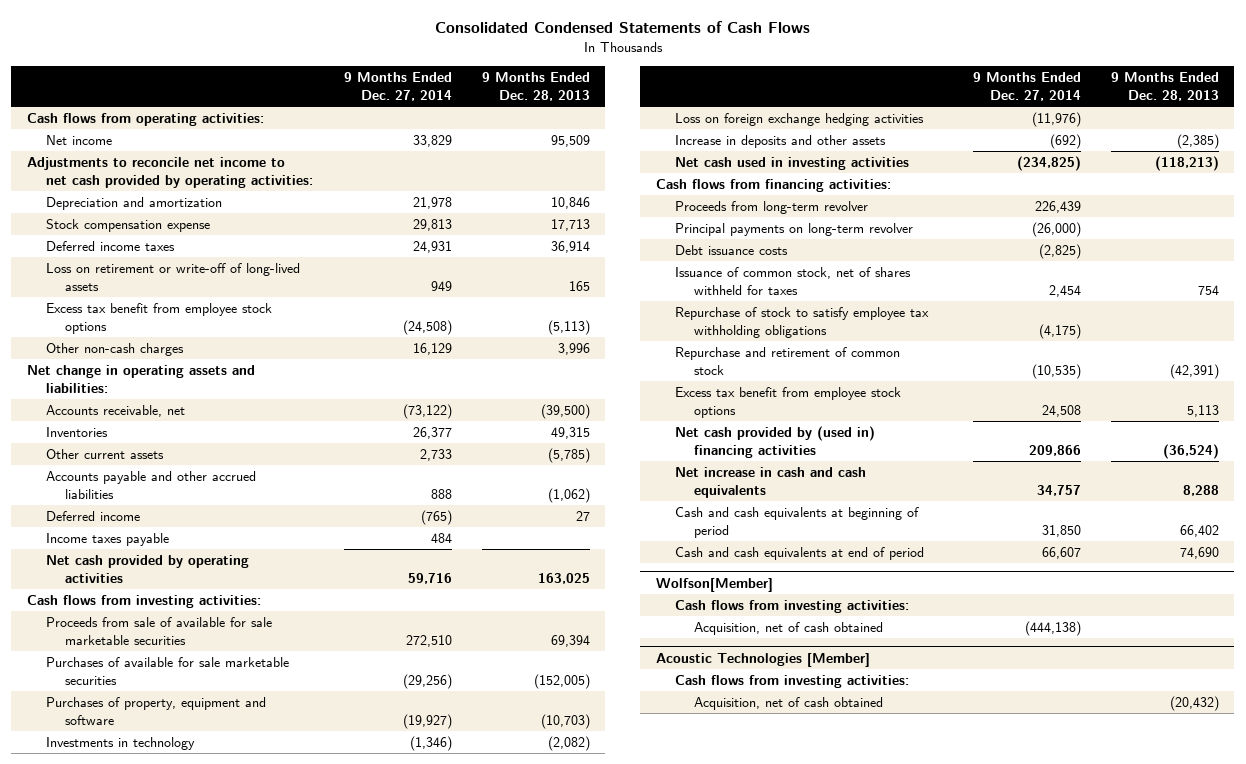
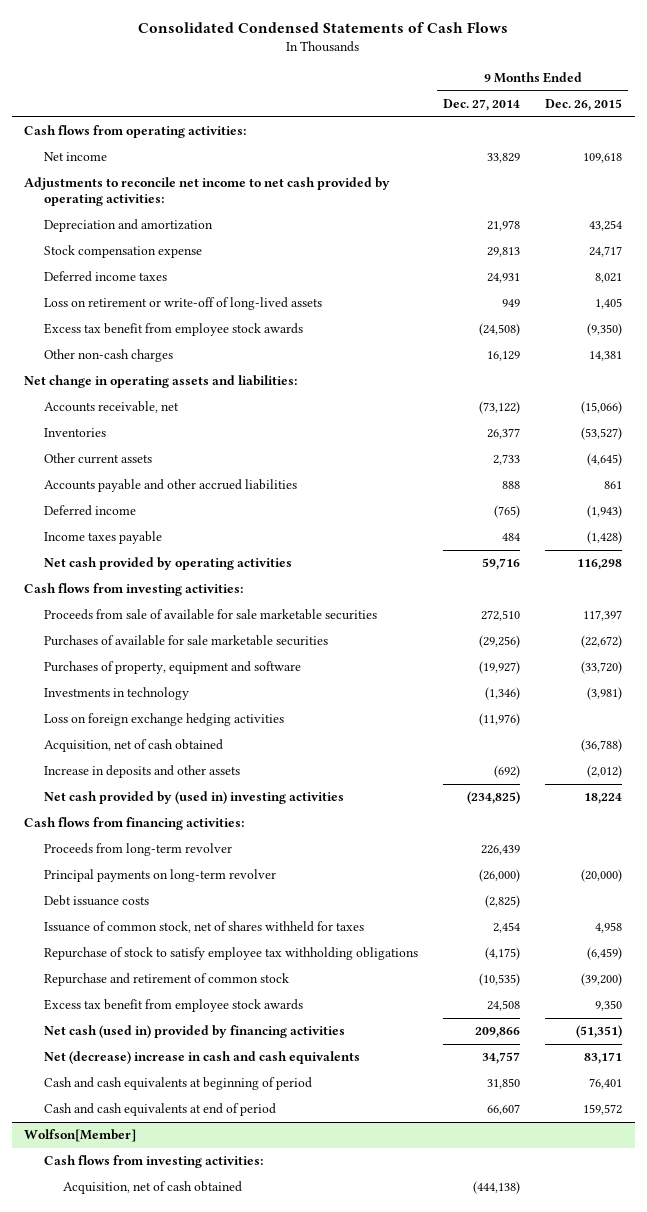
[482,71,591,101] 9 Months Ended Dec. 28, 2013 -> none
none -> [545,99,623,112] Dec. 26, 2015
[46,302,273,334] Excess tax benefit from employee stock options -> [43,323,303,337] Excess tax benefit from employee stock awards
none -> [43,739,223,753] Acquisition, net of cash obtained
[675,156,910,170] Net cash used in investing activities -> [43,791,344,805] Net cash provided by (used in) investing activities
[675,386,902,418] Excess tax benefit from employee stock options -> [43,999,303,1013] Excess tax benefit from employee stock awards
[675,425,876,458] Net cash provided by (used in) financing activities -> [43,1025,345,1039] Net cash (used in) provided by financing activities
[675,466,867,498] Net increase in cash and cash equivalents -> [43,1051,360,1065] Net (decrease) increase in cash and cash equivalents
[655,652,870,667] Acoustic Technologies [Member] -> none
[675,674,910,688] Cash flows from investing activities: -> none
[694,696,884,710] Acquisition, net of cash obtained -> none

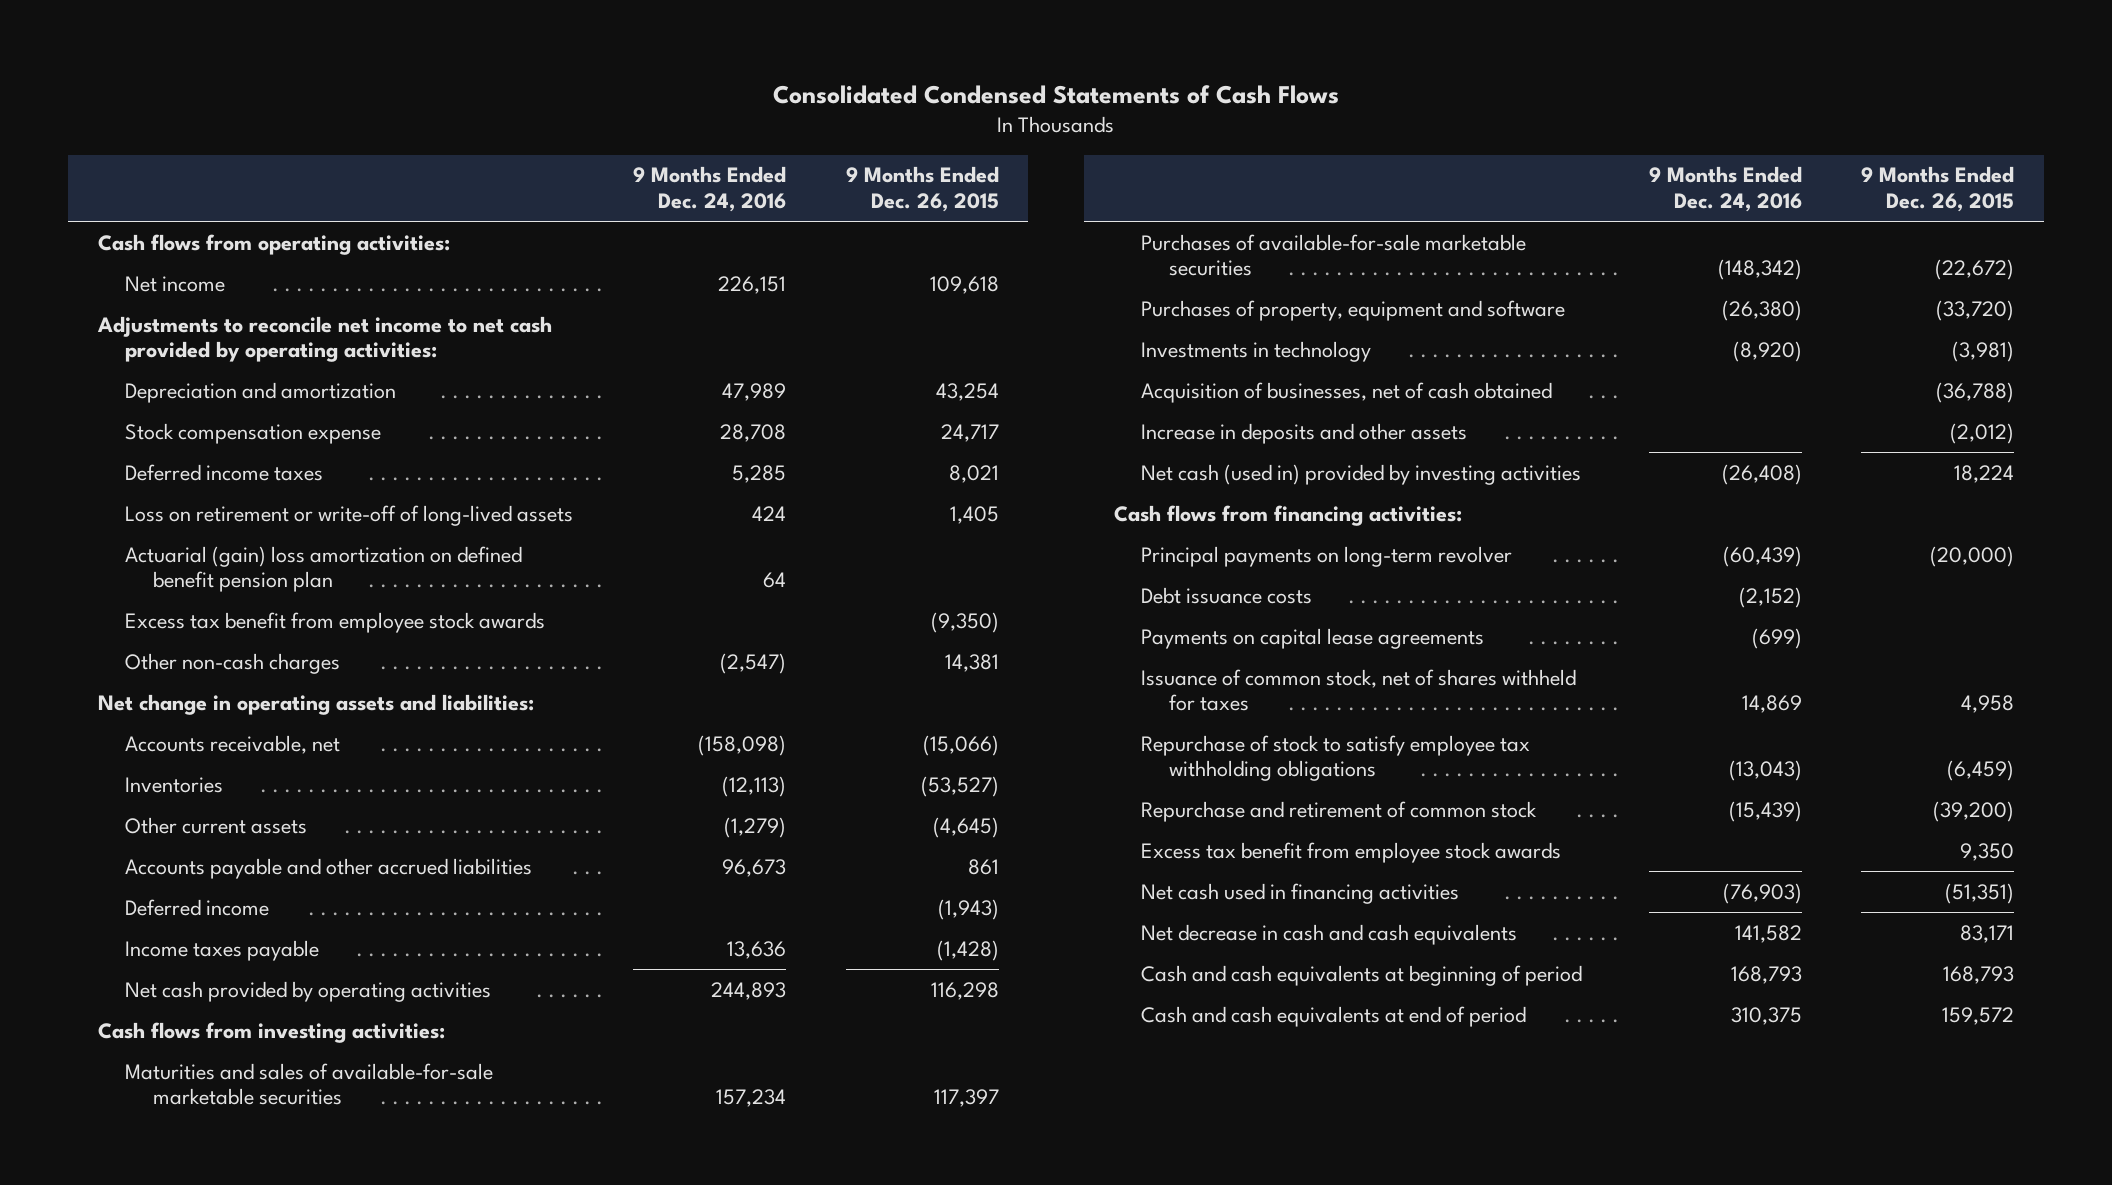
[442,99,520,112] Dec. 27, 2014 -> none
none -> [633,166,787,212] 9 Months Ended Dec. 24, 2016
none -> [125,545,523,593] Actuarial (gain) loss amortization on defined benefit pension plan
[43,609,377,621] Proceeds from sale of available for sale marketable securities -> [125,1062,494,1106] Maturities and sales of available-for-sale marketable securities
[43,635,328,647] Purchases of available for sale marketable securities -> [1141,233,1527,277] Purchases of available-for-sale marketable securities
[43,713,284,727] Loss on foreign exchange hedging activities -> none
[43,739,223,753] Acquisition, net of cash obtained -> [1141,381,1553,403] Acquisition of businesses, net of cash obtained
[43,791,344,805] Net cash provided by (used in) investing activities -> [1141,463,1582,485] Net cash (used in) provided by investing activities
[43,843,232,857] Proceeds from long-term revolver -> none
none -> [1141,627,1485,649] Payments on capital lease agreements
[43,1025,345,1039] Net cash (used in) provided by financing activities -> [1141,882,1460,904] Net cash used in financing activities
[43,1051,360,1065] Net (decrease) increase in cash and cash equivalents -> [1141,923,1518,945] Net decrease in cash and cash equivalents
[589,1078,623,1090] 76,401 -> [1943,965,2015,984] 168,793
[24,1129,137,1143] Wolfson[Member] -> none
[43,1155,263,1169] Cash flows from investing activities: -> none
[63,1181,243,1195] Acquisition, net of cash obtained -> none

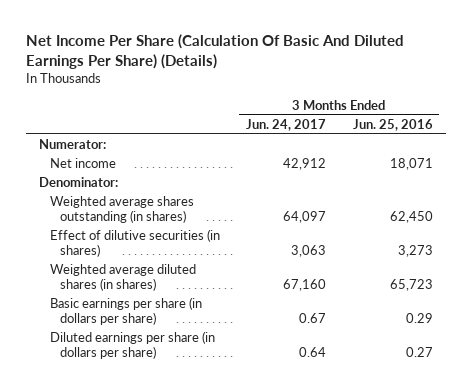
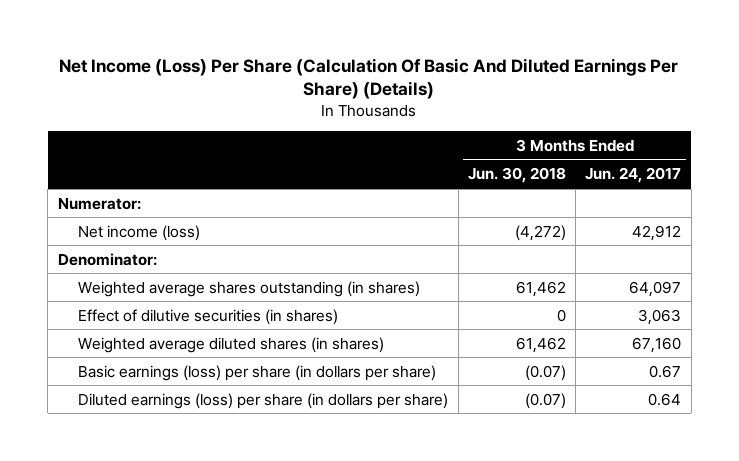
[25,33,404,69] Net Income Per Share (Calculation Of Basic And Diluted Earnings Per Share) (Details) -> [59,57,679,100] Net Income (Loss) Per Share (Calculation Of Basic And Diluted Earnings Per Share) (Details)
[352,119,433,132] Jun. 25, 2016 -> none
none -> [467,167,566,184] Jun. 30, 2018
[49,158,116,169] Net income -> [78,224,201,241] Net income (loss)
[49,297,202,326] Basic earnings per share (in dollars per share) -> [78,364,437,381] Basic earnings (loss) per share (in dollars per share)
[49,331,215,360] Diluted earnings per share (in dollars per share) -> [78,392,449,409] Diluted earnings (loss) per share (in dollars per share)

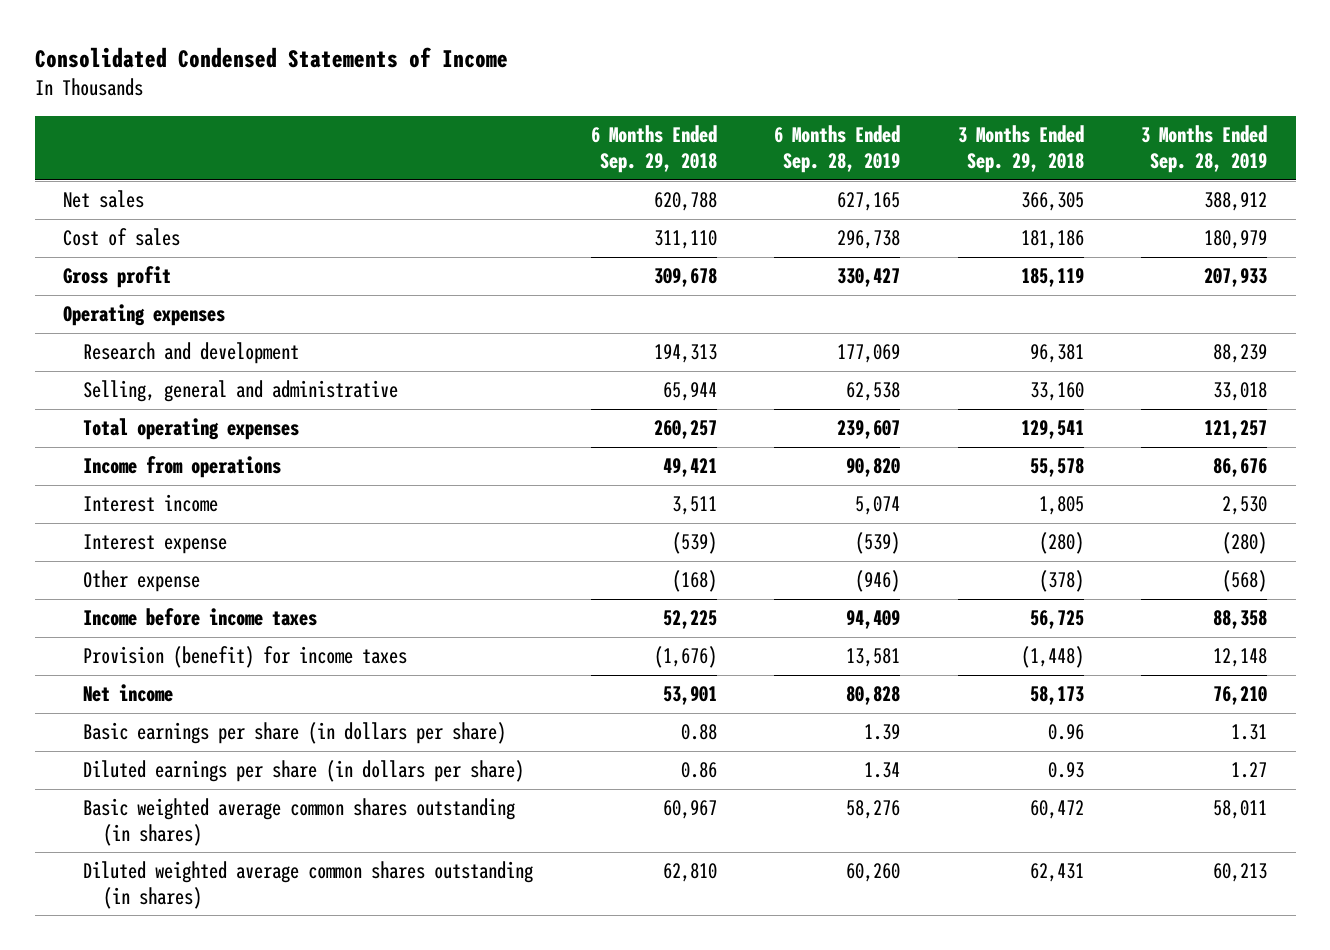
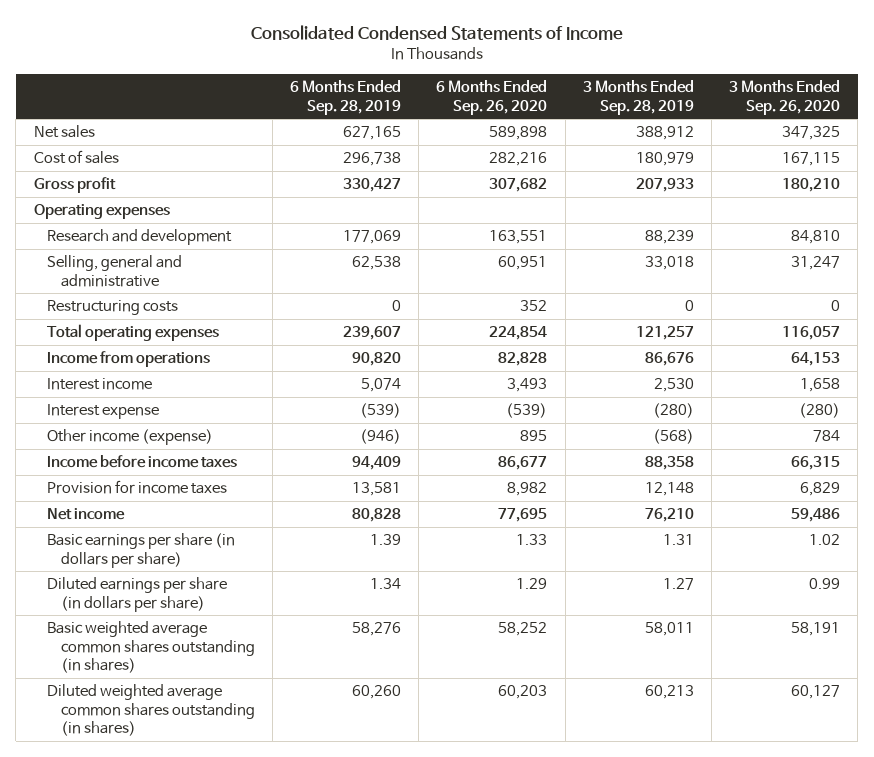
[590,125,717,174] 6 Months Ended Sep. 29, 2018 -> none
[957,125,1084,174] 3 Months Ended Sep. 29, 2018 -> none
none -> [436,80,548,115] 6 Months Ended Sep. 26, 2020
none -> [728,80,840,115] 3 Months Ended Sep. 26, 2020
none -> [47,300,179,316] Restructuring costs
[83,570,201,593] Other expense -> [47,429,214,446] Other income (expense)
[83,646,408,669] Provision (benefit) for income taxes -> [47,480,228,495] Provision for income taxes

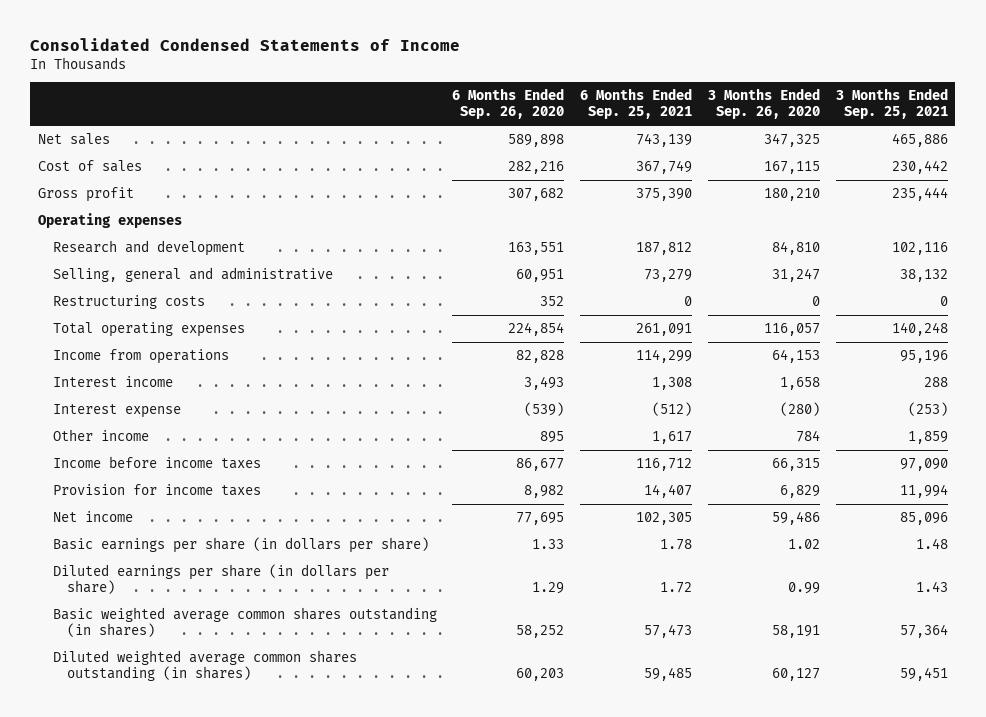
[290,80,402,115] 6 Months Ended Sep. 28, 2019 -> none
[582,80,694,115] 3 Months Ended Sep. 28, 2019 -> none
none -> [580,88,693,120] 6 Months Ended Sep. 25, 2021
none -> [835,88,948,120] 3 Months Ended Sep. 25, 2021
[47,429,214,446] Other income (expense) -> [52,429,149,442] Other income

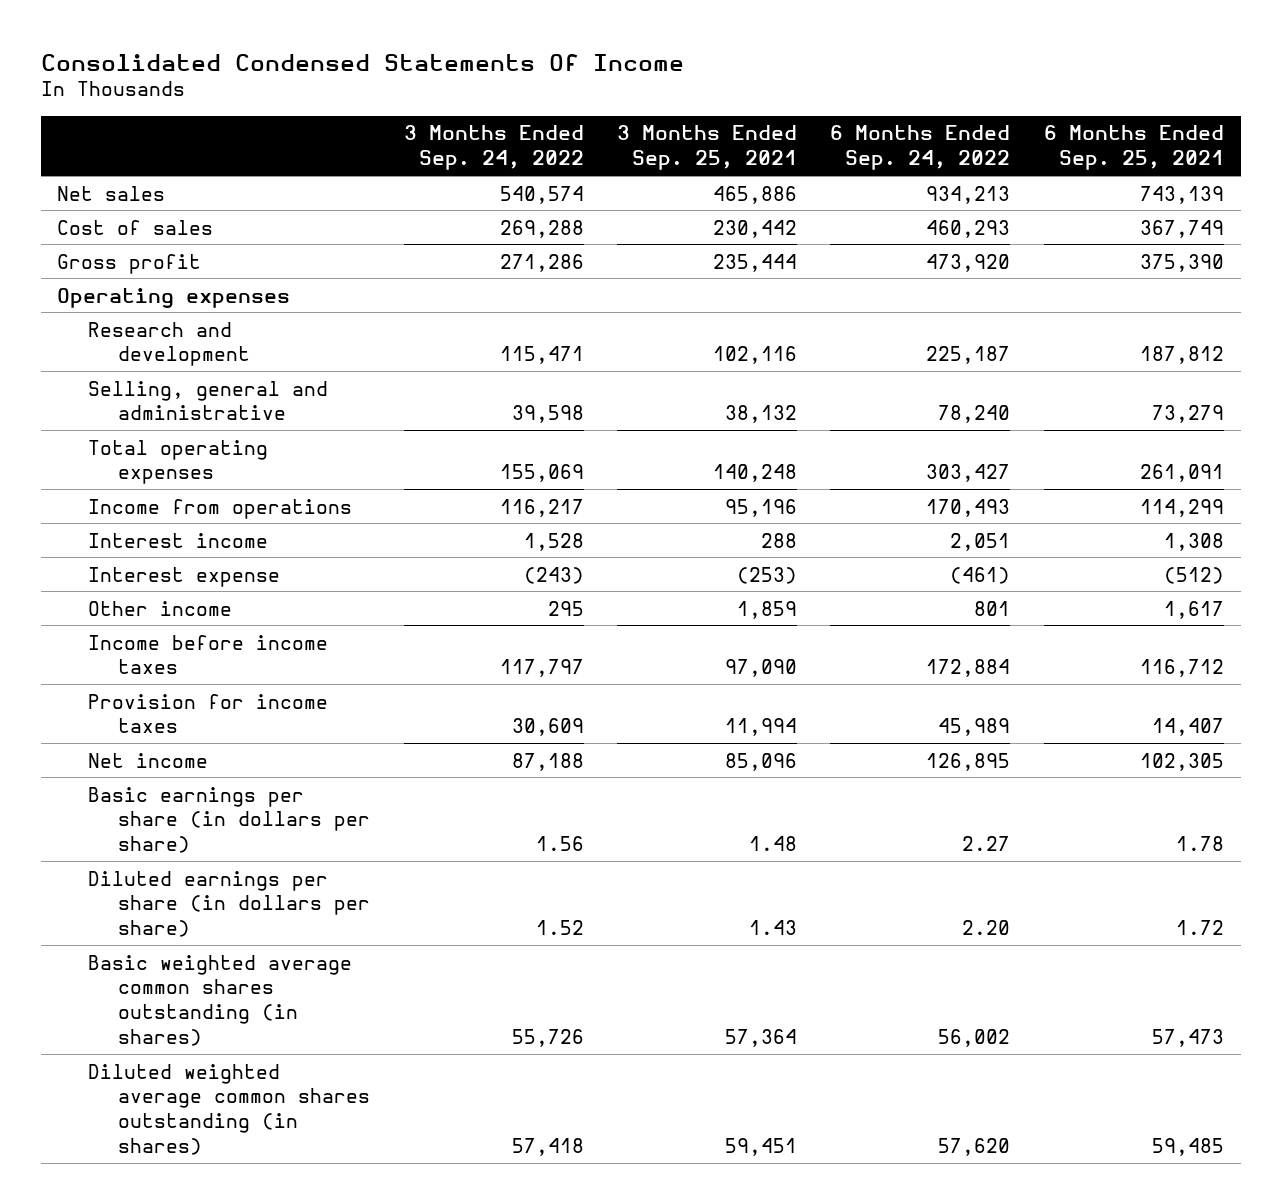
[30,37,461,51] Consolidated Condensed Statements of Income -> [40,53,684,71] Consolidated Condensed Statements Of Income
[452,88,565,120] 6 Months Ended Sep. 26, 2020 -> none
[707,88,820,120] 3 Months Ended Sep. 26, 2020 -> none
none -> [403,125,584,171] 3 Months Ended Sep. 24, 2022
none -> [830,125,1011,171] 6 Months Ended Sep. 24, 2022
[52,295,205,310] Restructuring costs -> none

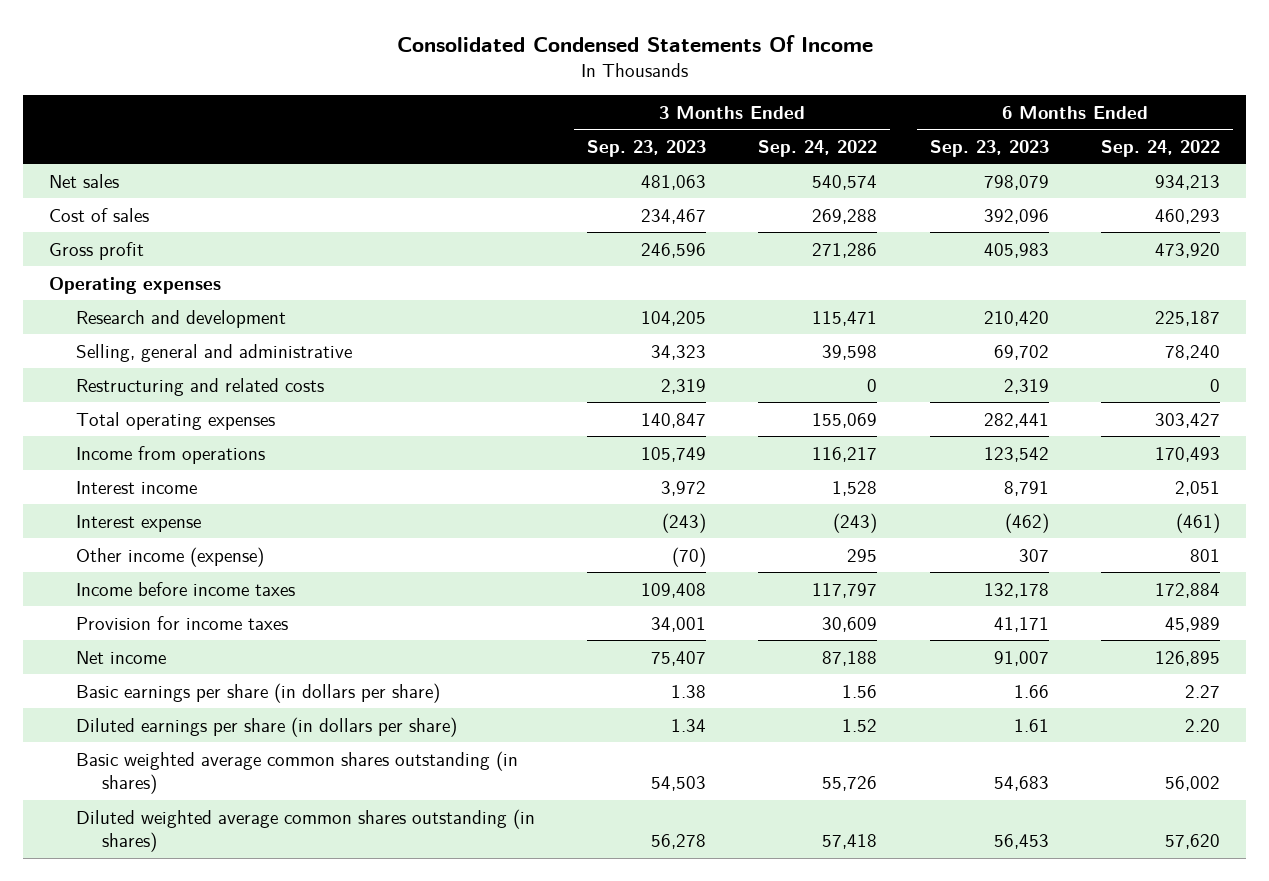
[617,125,798,171] 3 Months Ended Sep. 25, 2021 -> none
[1043,125,1224,171] 6 Months Ended Sep. 25, 2021 -> none
none -> [586,139,706,157] Sep. 23, 2023
none -> [929,139,1049,157] Sep. 23, 2023
none -> [75,377,324,396] Restructuring and related costs
[87,600,232,616] Other income -> [75,546,264,567] Other income (expense)

